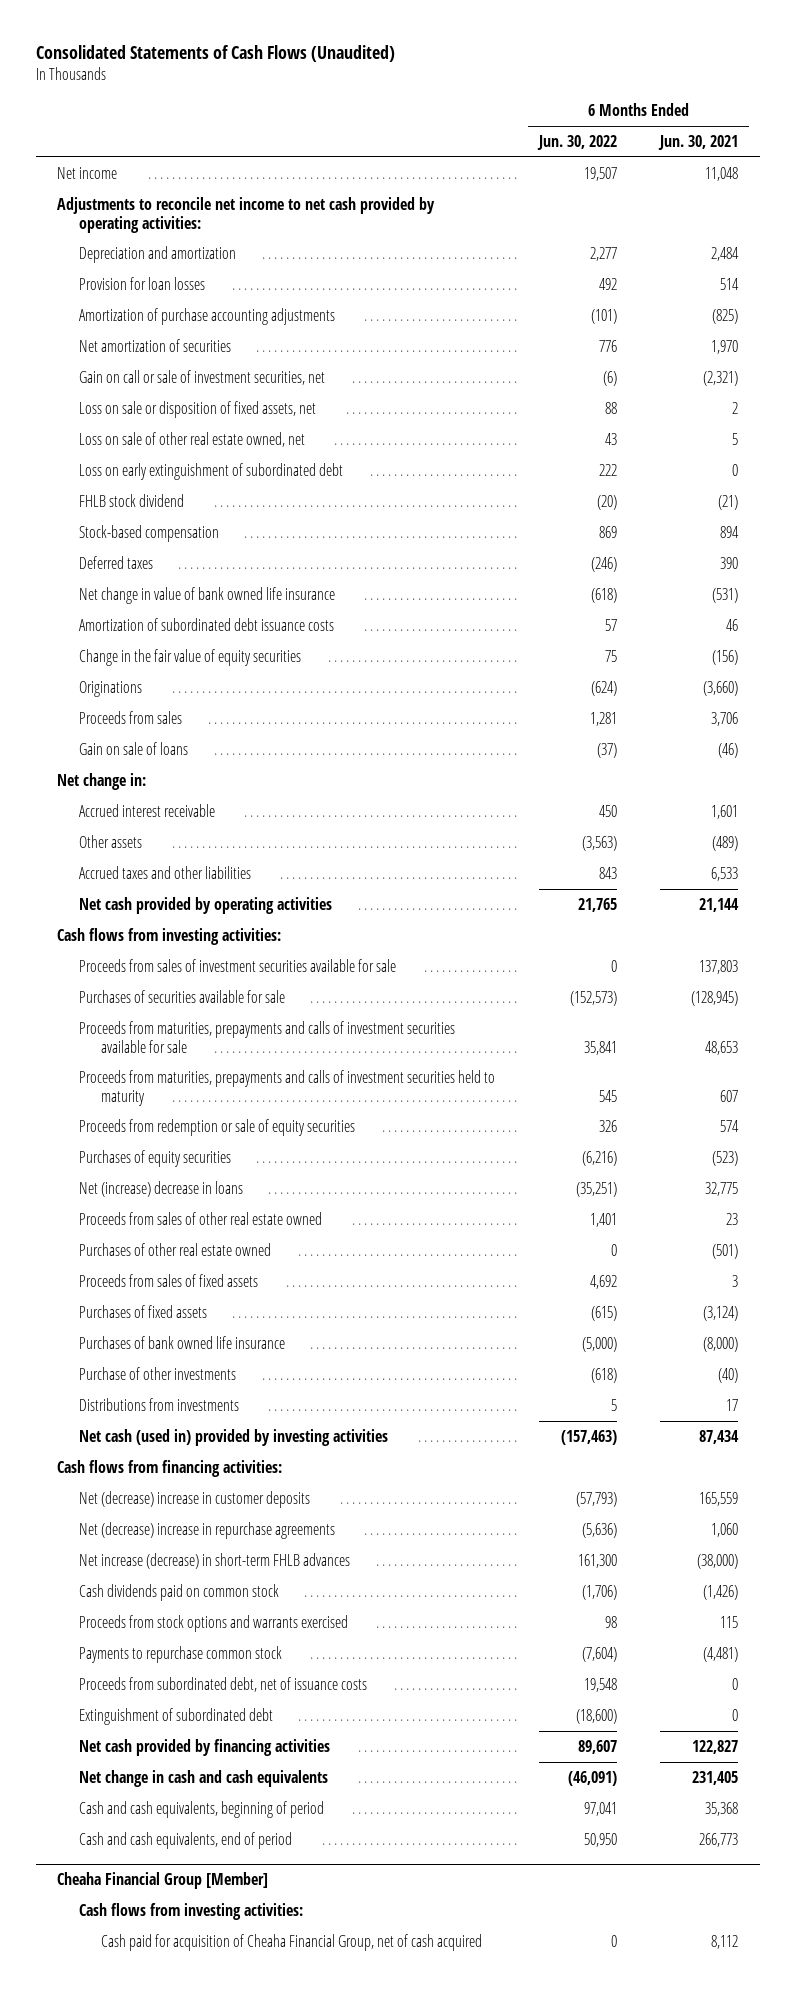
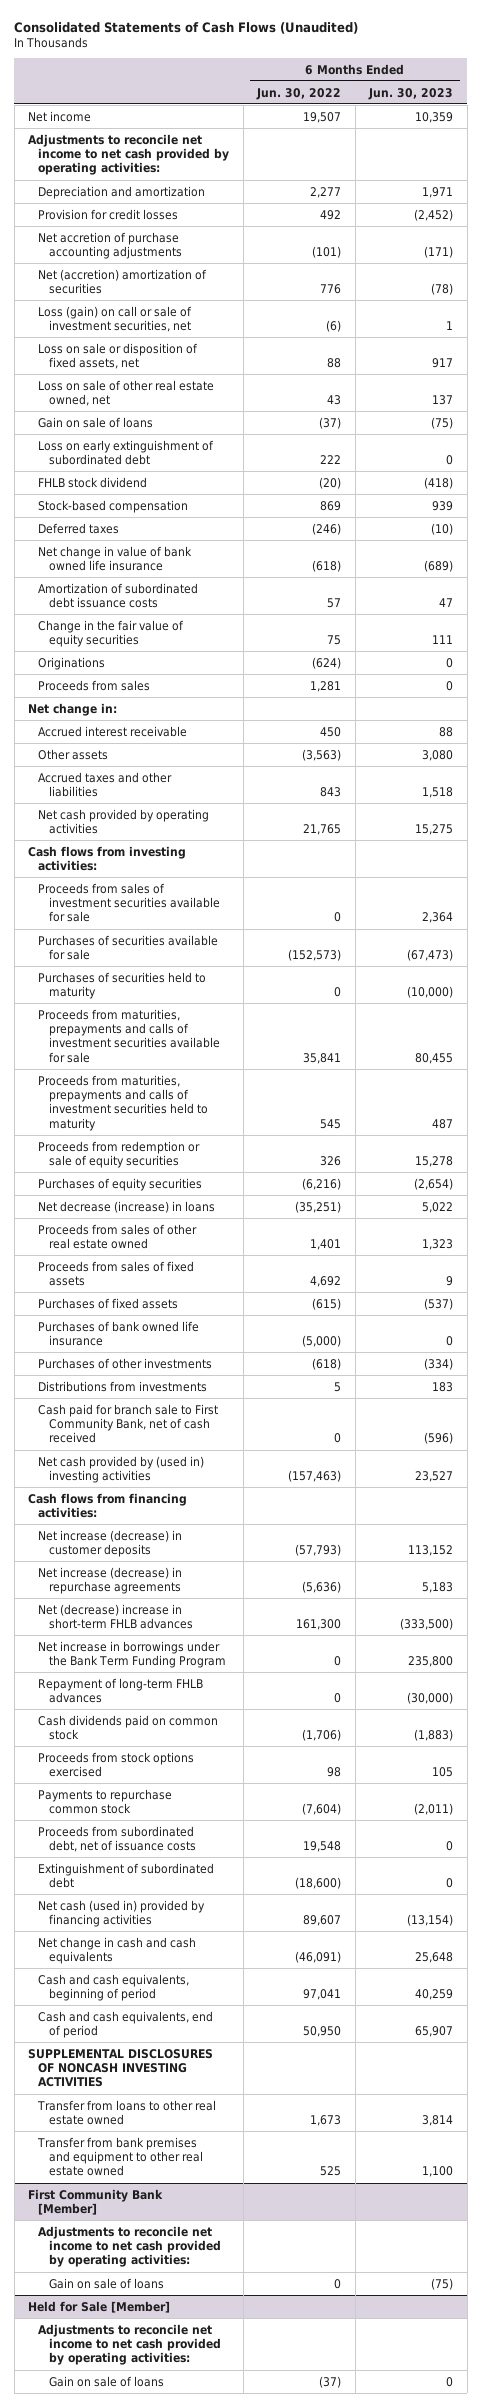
[658,134,739,150] Jun. 30, 2021 -> none
none -> [368,87,454,100] Jun. 30, 2023
[79,276,206,290] Provision for loan losses -> [38,208,179,220] Provision for credit losses
[79,307,336,325] Amortization of purchase accounting adjustments -> [38,231,182,259] Net accretion of purchase accounting adjustments
[79,338,232,352] Net amortization of securities -> [38,268,208,294] Net (accretion) amortization of securities
[79,369,326,385] Gain on call or sale of investment securities, net -> [38,305,193,332] Loss (gain) on call or sale of investment securities, net
[79,741,189,755] Gain on sale of loans -> [38,416,154,428] Gain on sale of loans
none -> [38,971,207,999] Purchases of securities held to maturity
[79,1180,244,1197] Net (increase) decrease in loans -> [38,1200,216,1213] Net decrease (increase) in loans
[79,1242,272,1256] Purchases of other real estate owned -> none
[79,1366,237,1380] Purchase of other investments -> [38,1357,213,1369] Purchases of other investments
none -> [38,1403,219,1444] Cash paid for branch sale to First Community Bank, net of cash received
[79,1428,389,1446] Net cash (used in) provided by investing activities -> [38,1455,205,1483] Net cash provided by (used in) investing activities
[79,1490,311,1508] Net (decrease) increase in customer deposits -> [38,1529,183,1557] Net increase (decrease) in customer deposits
[79,1521,336,1539] Net (decrease) increase in repurchase agreements -> [38,1566,183,1594] Net increase (decrease) in repurchase agreements
[79,1552,351,1569] Net increase (decrease) in short-term FHLB advances -> [38,1603,193,1629] Net (decrease) increase in short-term FHLB advances
none -> [38,1640,226,1668] Net increase in borrowings under the Bank Term Funding Program
none -> [38,1677,204,1703] Repayment of long-term FHLB advances
[79,1614,349,1632] Proceeds from stock options and warrants exercised -> [38,1751,195,1777] Proceeds from stock options exercised
[79,1738,331,1756] Net cash provided by financing activities -> [38,1899,206,1927] Net cash (used in) provided by financing activities
[57,1872,269,1890] Cheaha Financial Group [Member] -> none
[79,1902,304,1920] Cash flows from investing activities: -> none
[101,1933,483,1951] Cash paid for acquisition of Cheaha Financial Group, net of cash acquired -> none
none -> [28,2048,214,2088] SUPPLEMENTAL DISCLOSURES OF NONCASH INVESTING ACTIVITIES
none -> [37,2099,217,2125] Transfer from loans to other real estate owned
none -> [37,2136,203,2177] Transfer from bank premises and equipment to other real estate owned
none -> [28,2188,164,2215] First Community Bank [Member]
none -> [38,2225,221,2268] Adjustments to reconcile net income to net cash provided by operating activities:
none -> [48,2277,164,2289] Gain on sale of loans
none -> [28,2300,171,2313] Held for Sale [Member]
none -> [38,2323,221,2366] Adjustments to reconcile net income to net cash provided by operating activities:
none -> [48,2375,164,2387] Gain on sale of loans

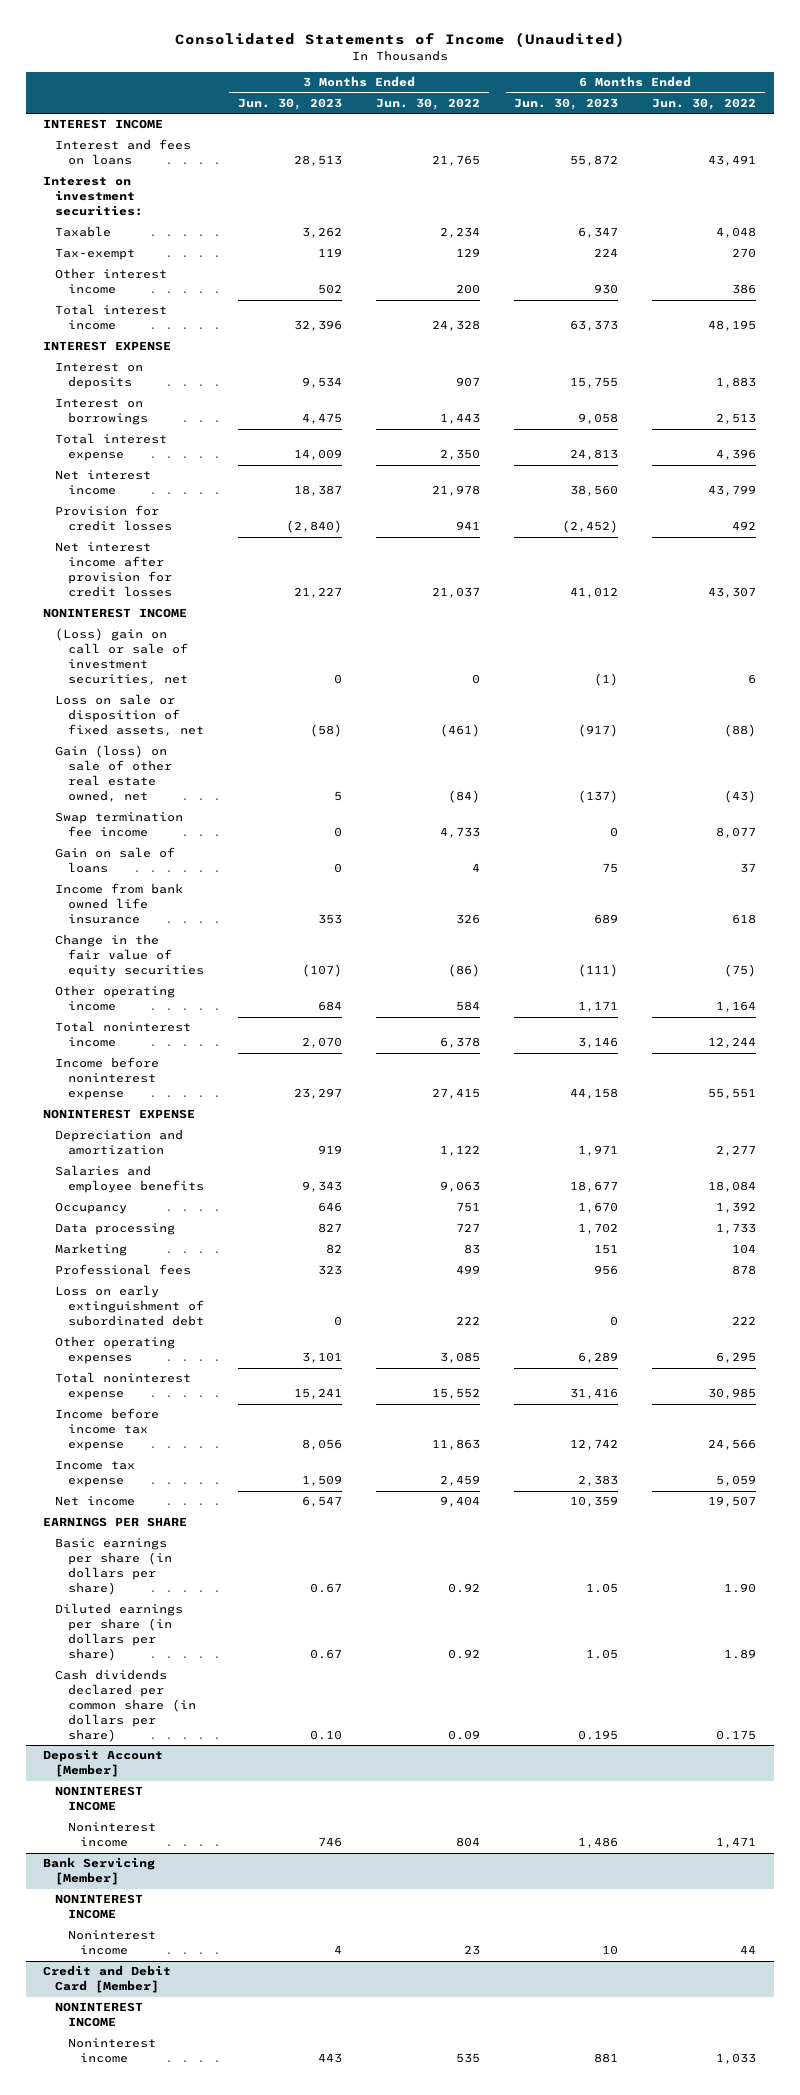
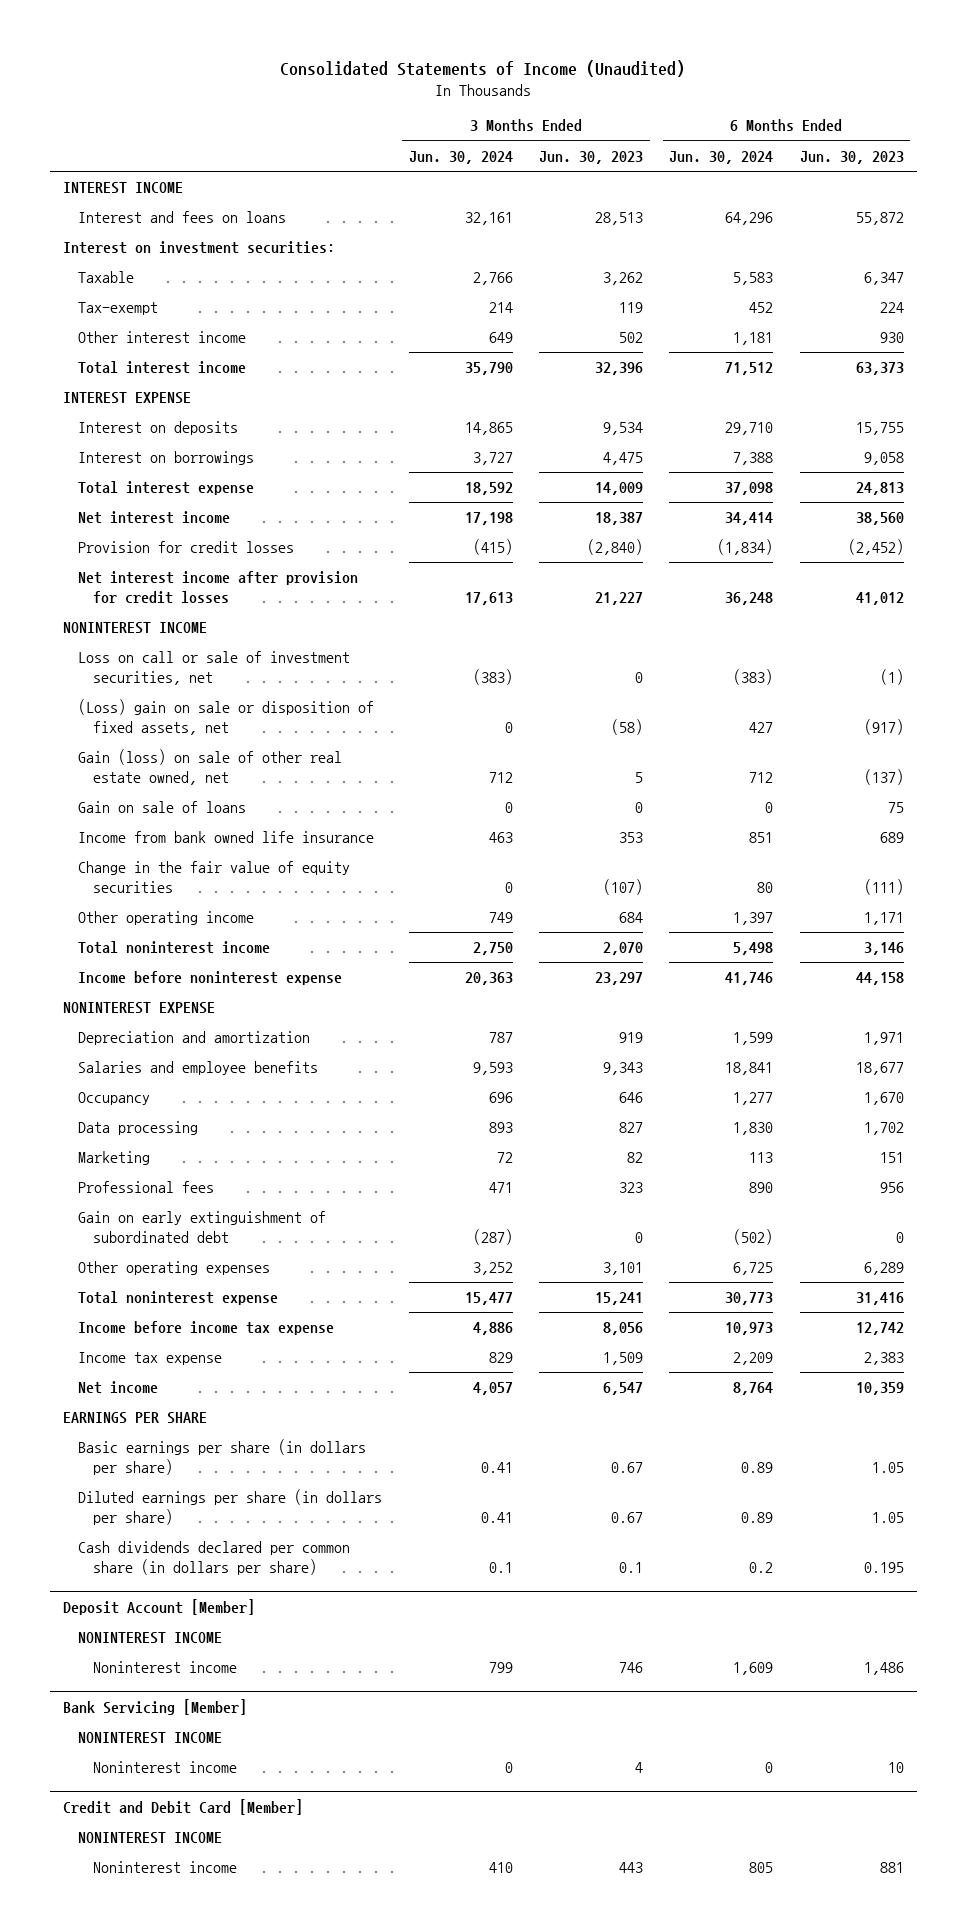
[376,97,481,110] Jun. 30, 2022 -> none
[652,97,757,110] Jun. 30, 2022 -> none
none -> [408,150,513,164] Jun. 30, 2024
none -> [669,150,774,164] Jun. 30, 2024
[55,628,188,686] (Loss) gain on call or sale of investment securities, net -> [78,651,351,685] Loss on call or sale of investment securities, net
[55,694,204,737] Loss on sale or disposition of fixed assets, net -> [78,699,375,735] (Loss) gain on sale or disposition of fixed assets, net
[55,812,184,838] Swap termination fee income -> none
[55,1285,204,1327] Loss on early extinguishment of subordinated debt -> [78,1211,327,1243] Gain on early extinguishment of subordinated debt
[309,1730,342,1741] 0.10 -> [618,1561,643,1573] 0.1

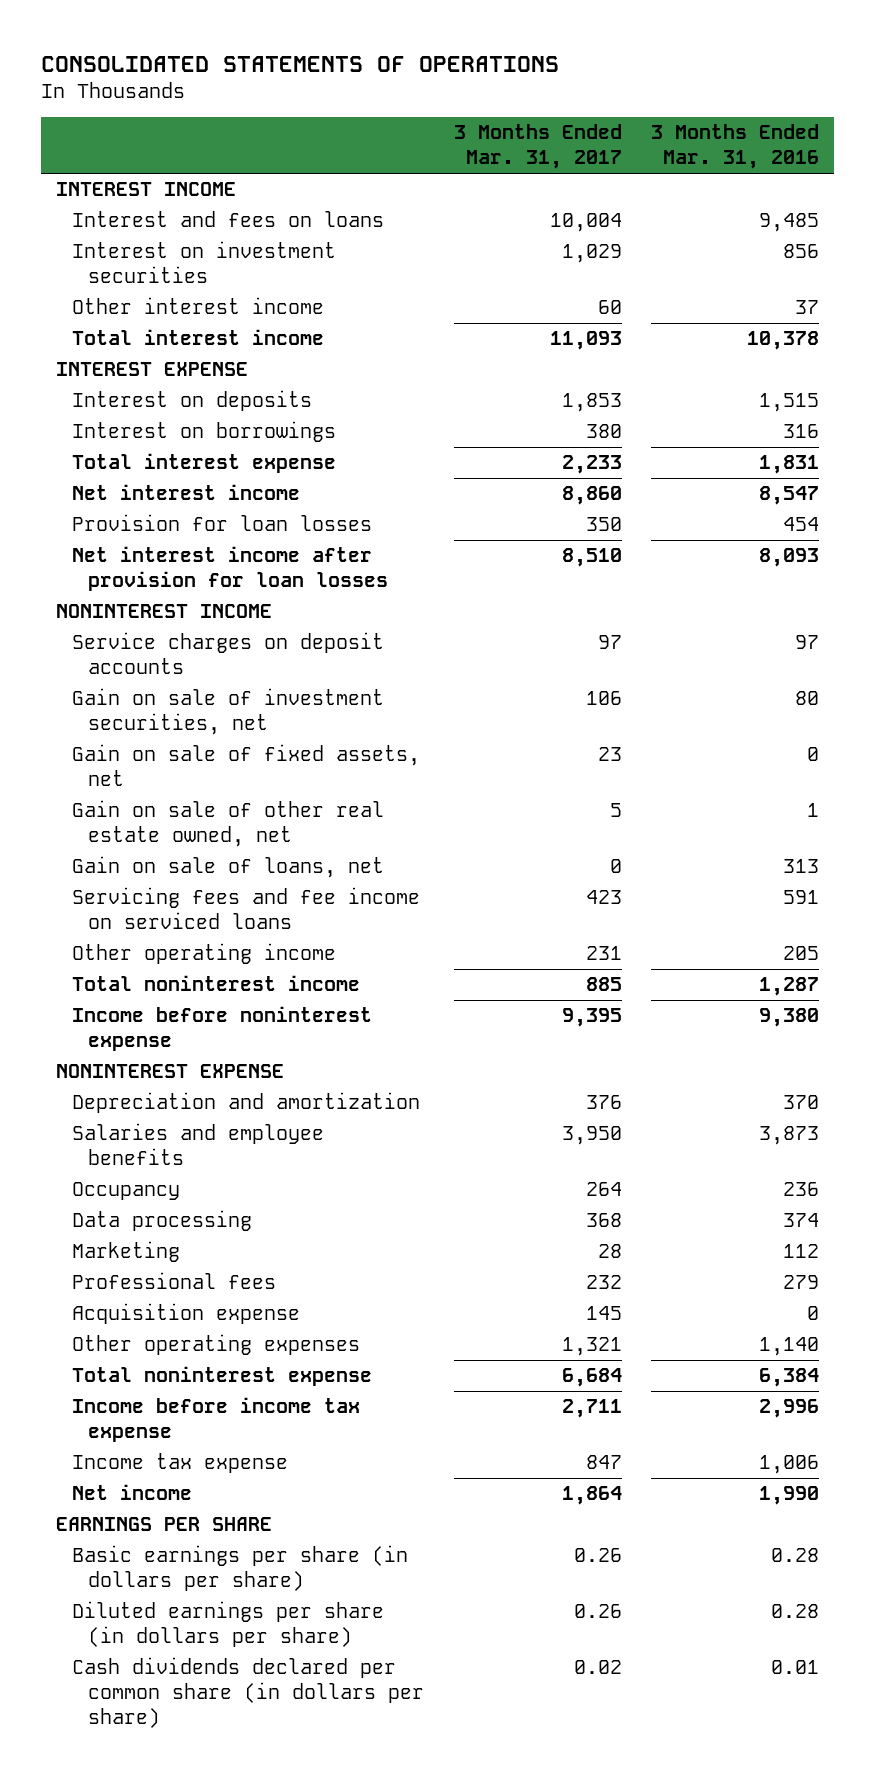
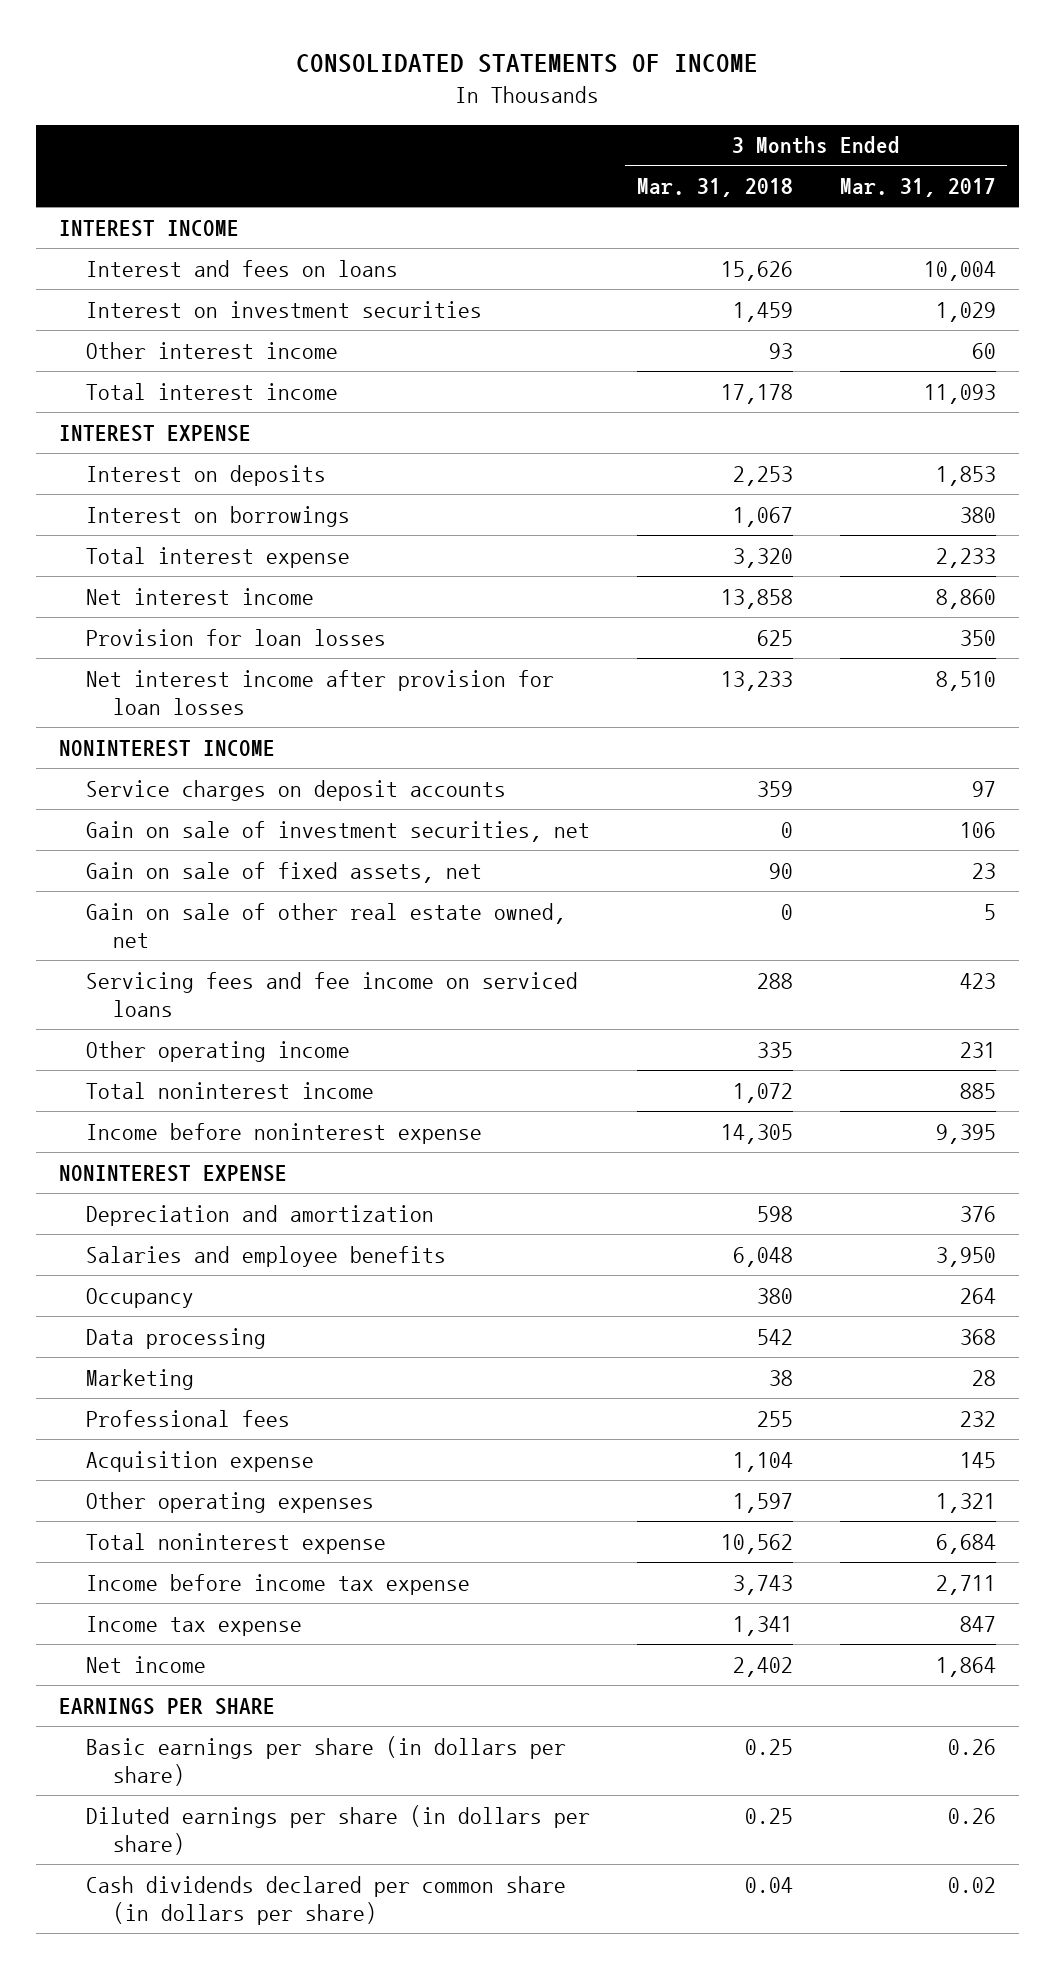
[41,55,560,72] CONSOLIDATED STATEMENTS OF OPERATIONS -> [296,54,759,74] CONSOLIDATED STATEMENTS OF INCOME
[651,124,820,170] 3 Months Ended Mar. 31, 2016 -> none
none -> [636,178,793,198] Mar. 31, 2018
[72,856,385,879] Gain on sale of loans, net -> none

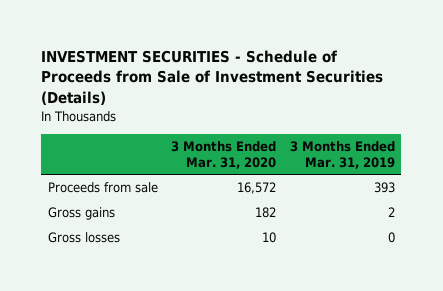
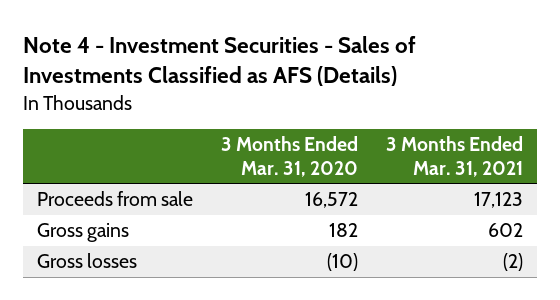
[41,49,384,105] INVESTMENT SECURITIES - Schedule of Proceeds from Sale of Investment Securities (Details) -> [22,36,416,87] Note 4 - Investment Securities - Sales of Investments Classified as AFS (Details)
[289,141,395,169] 3 Months Ended Mar. 31, 2019 -> none
none -> [385,136,523,177] 3 Months Ended Mar. 31, 2021
[262,232,277,244] 10 -> [326,253,358,272] (10)

